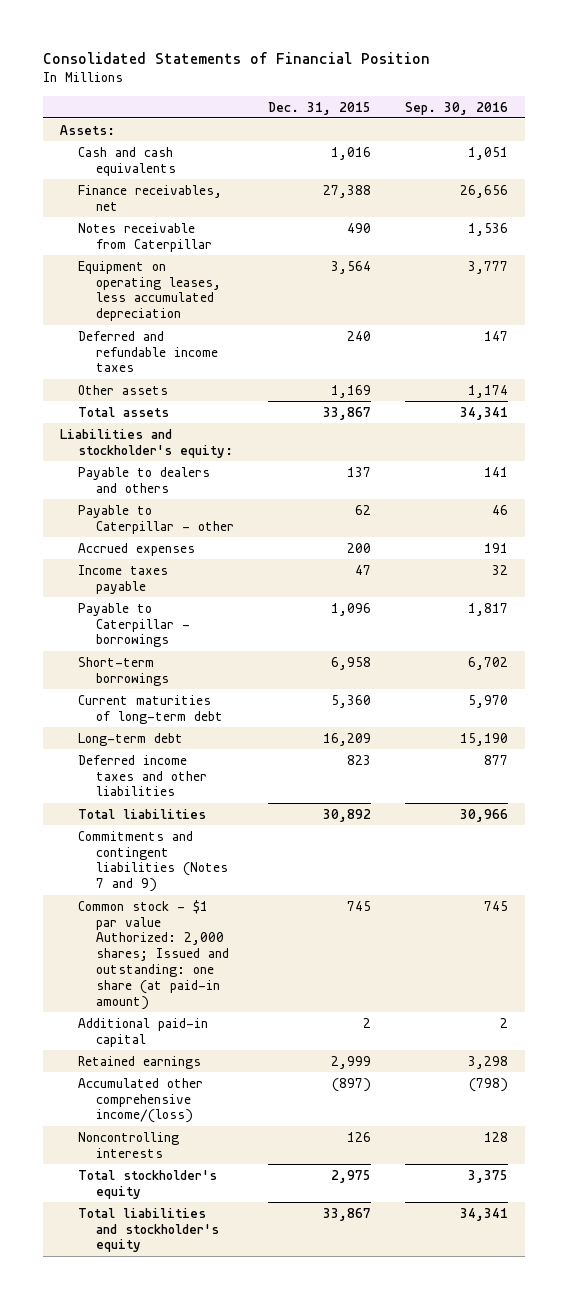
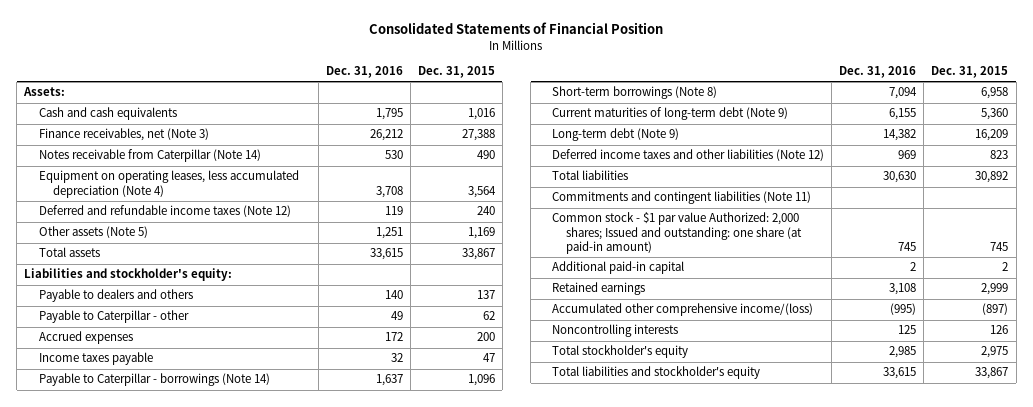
[404,101,508,115] Sep. 30, 2016 -> none
none -> [325,66,403,79] Dec. 31, 2016
[77,184,222,211] Finance receivables, net -> [38,128,209,142] Finance receivables, net (Note 3)
[77,222,213,252] Notes receivable from Caterpillar -> [38,149,261,163] Notes receivable from Caterpillar (Note 14)
[77,260,222,322] Equipment on operating leases, less accumulated depreciation -> [38,170,299,198] Equipment on operating leases, less accumulated depreciation (Note 4)
[77,330,219,373] Deferred and refundable income taxes -> [38,205,291,218] Deferred and refundable income taxes (Note 12)
[77,384,168,395] Other assets -> [38,226,148,239] Other assets (Note 5)
[77,602,191,648] Payable to Caterpillar - borrowings -> [38,373,270,387] Payable to Caterpillar - borrowings (Note 14)
[77,656,170,686] Short-term borrowings -> [552,86,718,100] Short-term borrowings (Note 8)
[77,694,224,724] Current maturities of long-term debt -> [552,107,789,121] Current maturities of long-term debt (Note 9)
[77,732,183,746] Long-term debt -> [552,128,680,142] Long-term debt (Note 9)
[77,754,208,797] Deferred income taxes and other liabilities -> [552,149,825,162] Deferred income taxes and other liabilities (Note 12)
[77,830,229,893] Commitments and contingent liabilities (Notes 7 and 9) -> [552,191,812,205] Commitments and contingent liabilities (Note 11)

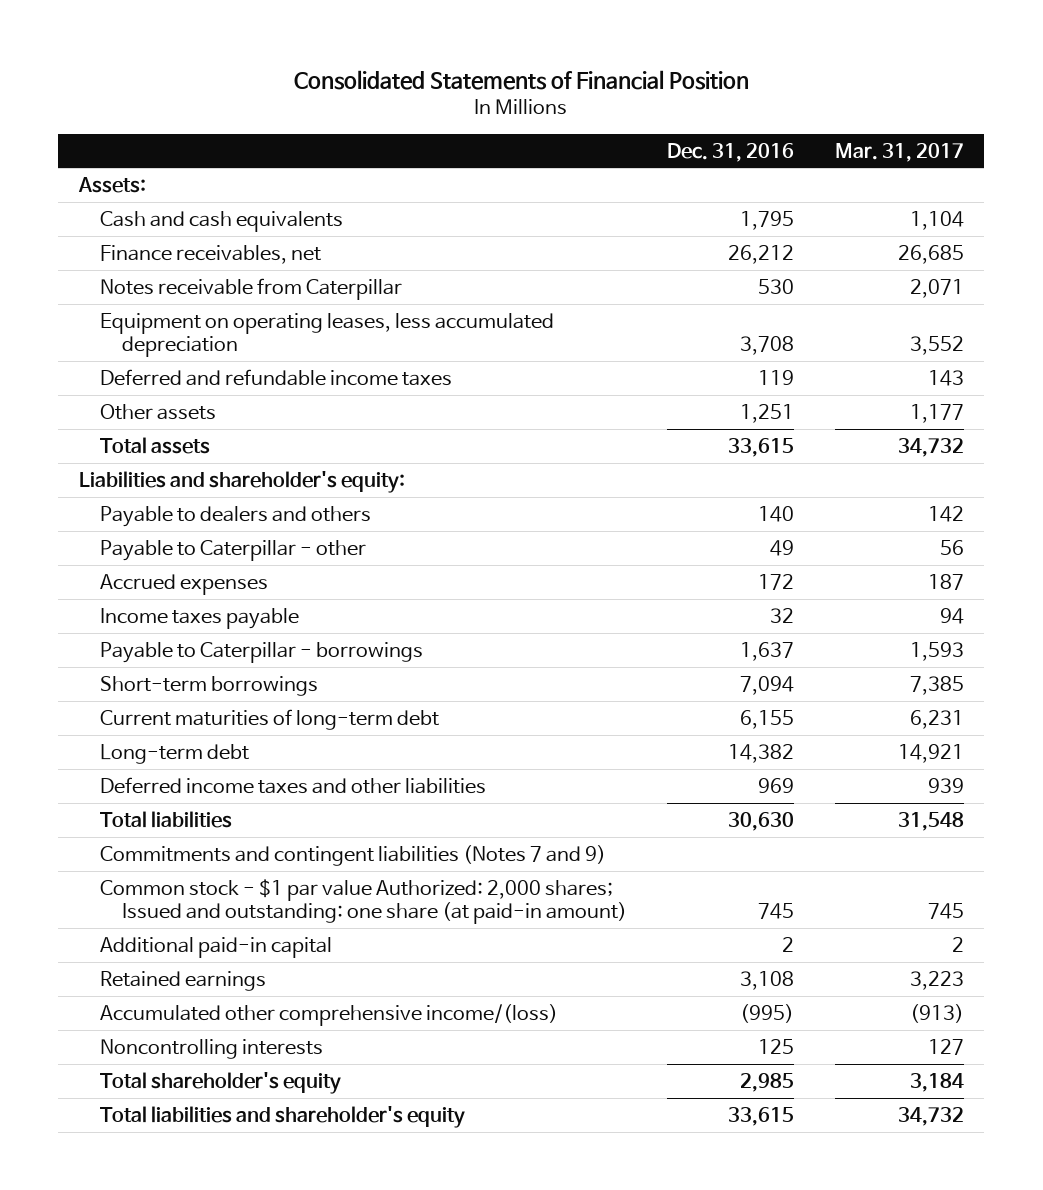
[417,66,495,79] Dec. 31, 2015 -> none
none -> [834,142,964,162] Mar. 31, 2017
[38,128,209,142] Finance receivables, net (Note 3) -> [100,244,322,264] Finance receivables, net
[38,149,261,163] Notes receivable from Caterpillar (Note 14) -> [100,277,403,300] Notes receivable from Caterpillar
[38,170,299,198] Equipment on operating leases, less accumulated depreciation (Note 4) -> [100,312,555,357] Equipment on operating leases, less accumulated depreciation
[38,205,291,218] Deferred and refundable income taxes (Note 12) -> [100,368,453,386] Deferred and refundable income taxes
[38,226,148,239] Other assets (Note 5) -> [100,403,217,420] Other assets
[24,268,233,282] Liabilities and stockholder's equity: -> [78,470,405,493] Liabilities and shareholder's equity:
[38,373,270,387] Payable to Caterpillar - borrowings (Note 14) -> [100,641,424,663] Payable to Caterpillar - borrowings
[552,86,718,100] Short-term borrowings (Note 8) -> [100,675,319,696] Short-term borrowings
[552,107,789,121] Current maturities of long-term debt (Note 9) -> [100,708,440,730] Current maturities of long-term debt
[552,128,680,142] Long-term debt (Note 9) -> [100,743,250,764] Long-term debt
[552,149,825,162] Deferred income taxes and other liabilities (Note 12) -> [100,776,487,794] Deferred income taxes and other liabilities
[552,191,812,205] Commitments and contingent liabilities (Note 11) -> [100,844,607,866] Commitments and contingent liabilities (Notes 7 and 9)
[552,345,689,359] Total stockholder's equity -> [100,1071,342,1094] Total shareholder's equity
[552,366,761,380] Total liabilities and stockholder's equity -> [100,1105,466,1128] Total liabilities and shareholder's equity

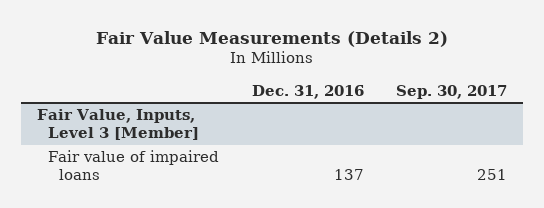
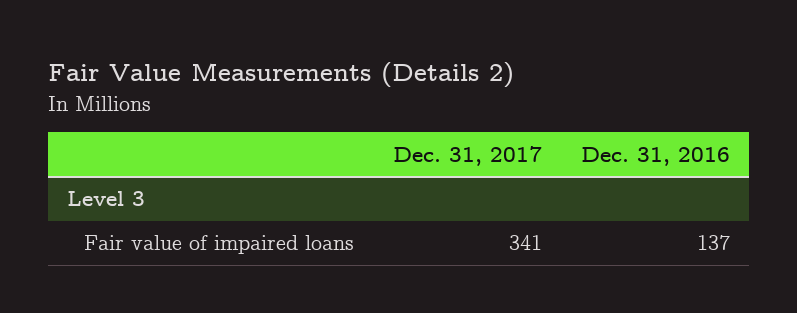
[396,84,508,99] Sep. 30, 2017 -> none
none -> [393,145,543,166] Dec. 31, 2017
[36,109,199,140] Fair Value, Inputs, Level 3 [Member] -> [67,191,146,207] Level 3

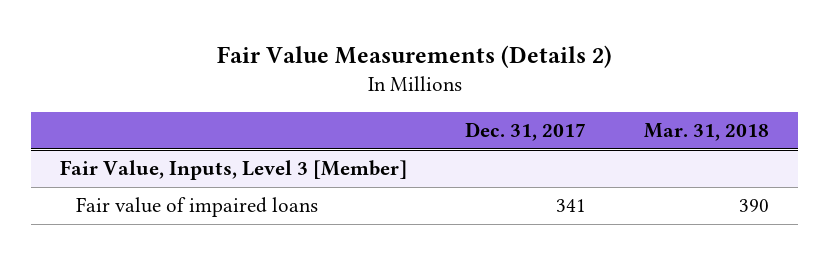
[581,146,731,166] Dec. 31, 2016 -> none
none -> [644,123,770,142] Mar. 31, 2018
[67,191,146,207] Level 3 -> [60,160,408,181] Fair Value, Inputs, Level 3 [Member]

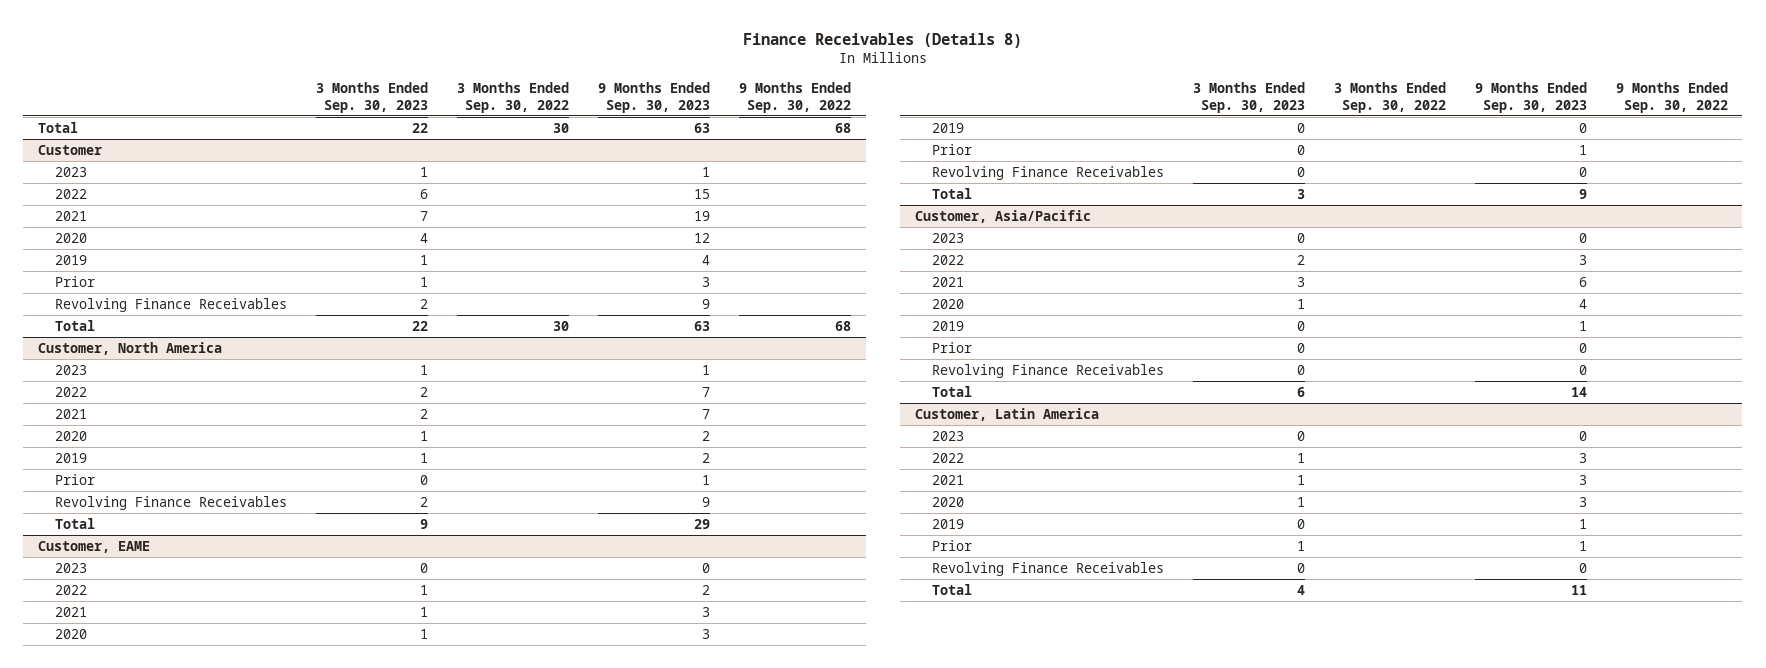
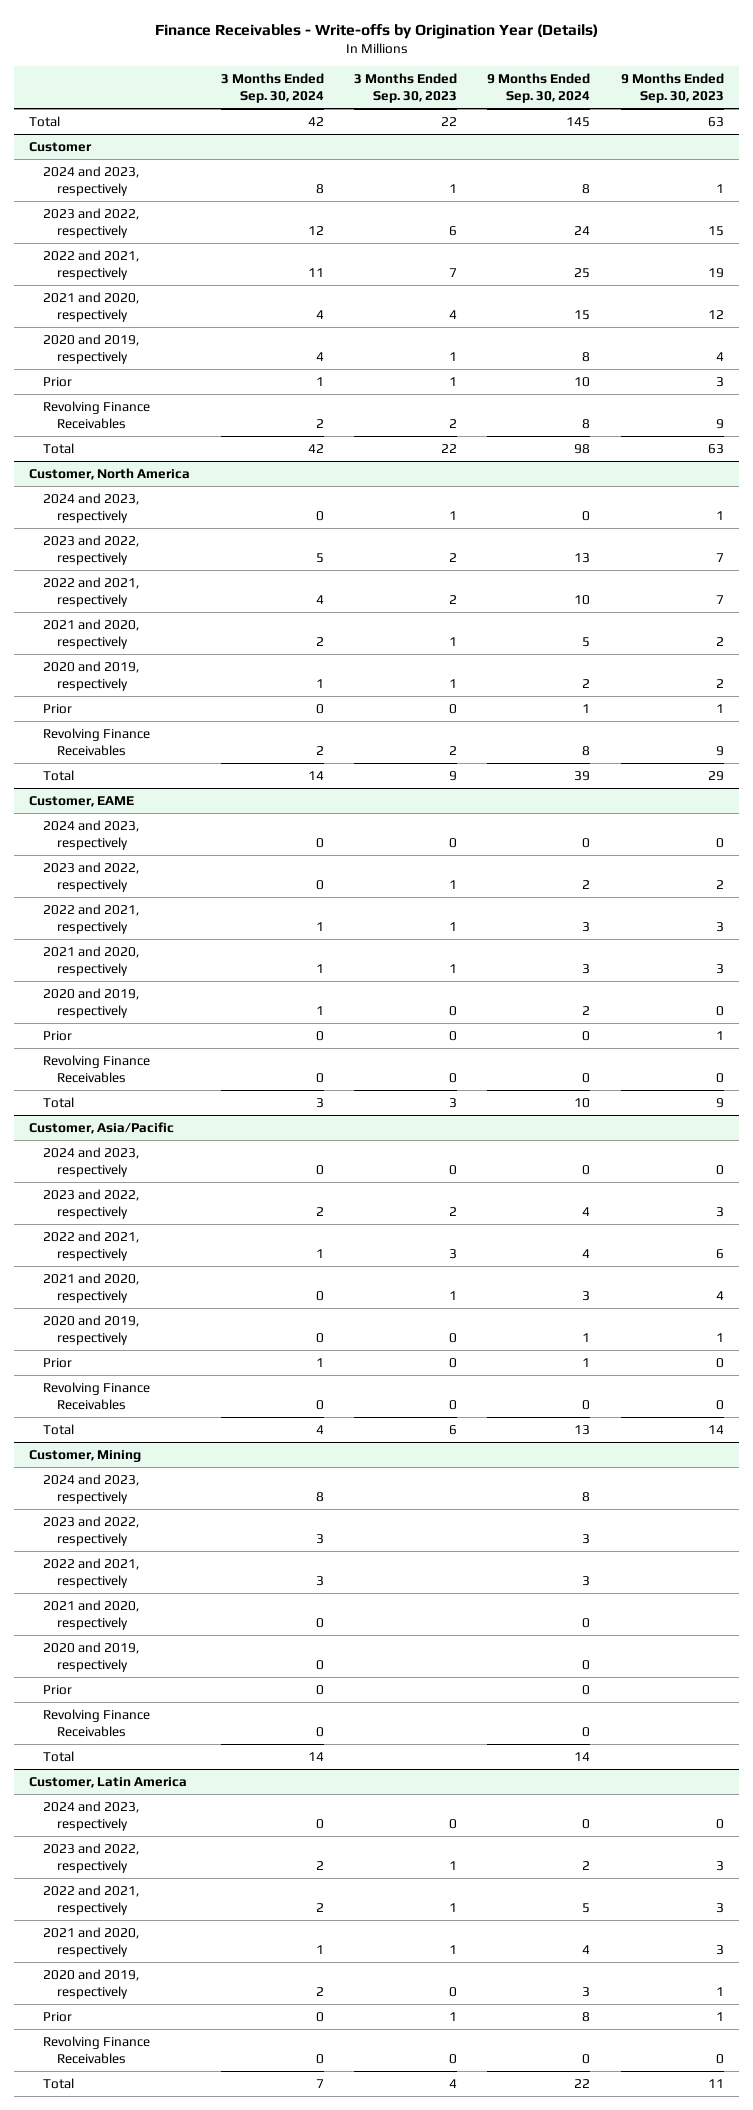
[742,32,1022,48] Finance Receivables (Details 8) -> [154,23,598,39] Finance Receivables - Write-offs by Origination Year (Details)
[457,81,570,113] 3 Months Ended Sep. 30, 2022 -> none
[739,81,852,113] 9 Months Ended Sep. 30, 2022 -> none
none -> [220,73,324,104] 3 Months Ended Sep. 30, 2024
none -> [487,73,591,104] 9 Months Ended Sep. 30, 2024
[55,166,88,177] 2023 -> [43,165,140,196] 2024 and 2023, respectively
[55,188,88,199] 2022 -> [43,207,140,238] 2023 and 2022, respectively
[55,210,88,221] 2021 -> [43,249,140,280] 2022 and 2021, respectively
[55,232,88,243] 2020 -> [43,291,140,322] 2021 and 2020, respectively
[55,254,88,265] 2019 -> [43,333,140,364] 2020 and 2019, respectively
[55,364,88,375] 2023 -> [43,492,140,523] 2024 and 2023, respectively
[55,386,88,397] 2022 -> [43,534,140,565] 2023 and 2022, respectively
[55,408,88,419] 2021 -> [43,576,140,607] 2022 and 2021, respectively
[55,430,88,441] 2020 -> [43,618,140,649] 2021 and 2020, respectively
[55,452,88,463] 2019 -> [43,660,140,691] 2020 and 2019, respectively
[55,562,88,573] 2023 -> [43,819,140,850] 2024 and 2023, respectively
[55,584,88,595] 2022 -> [43,861,140,892] 2023 and 2022, respectively
[55,606,88,617] 2021 -> [43,903,140,934] 2022 and 2021, respectively
[55,628,88,639] 2020 -> [43,945,140,976] 2021 and 2020, respectively
[931,122,964,133] 2019 -> [43,987,140,1018] 2020 and 2019, respectively
[931,232,964,243] 2023 -> [43,1146,140,1177] 2024 and 2023, respectively
[931,254,964,265] 2022 -> [43,1188,140,1219] 2023 and 2022, respectively
[931,276,964,287] 2021 -> [43,1230,140,1261] 2022 and 2021, respectively
[931,298,964,309] 2020 -> [43,1272,140,1303] 2021 and 2020, respectively
[931,320,964,331] 2019 -> [43,1314,140,1345] 2020 and 2019, respectively
none -> [29,1449,142,1462] Customer, Mining
none -> [43,1473,140,1504] 2024 and 2023, respectively
none -> [43,1515,140,1546] 2023 and 2022, respectively
none -> [43,1557,140,1588] 2022 and 2021, respectively
none -> [43,1599,140,1630] 2021 and 2020, respectively
none -> [43,1641,140,1672] 2020 and 2019, respectively
none -> [43,1684,73,1695] Prior
none -> [43,1708,151,1737] Revolving Finance Receivables
none -> [43,1750,75,1762] Total
[931,430,964,441] 2023 -> [43,1800,140,1831] 2024 and 2023, respectively
[931,452,964,463] 2022 -> [43,1842,140,1873] 2023 and 2022, respectively
[931,474,964,485] 2021 -> [43,1884,140,1915] 2022 and 2021, respectively
[931,496,964,507] 2020 -> [43,1926,140,1957] 2021 and 2020, respectively
[931,518,964,529] 2019 -> [43,1968,140,1999] 2020 and 2019, respectively

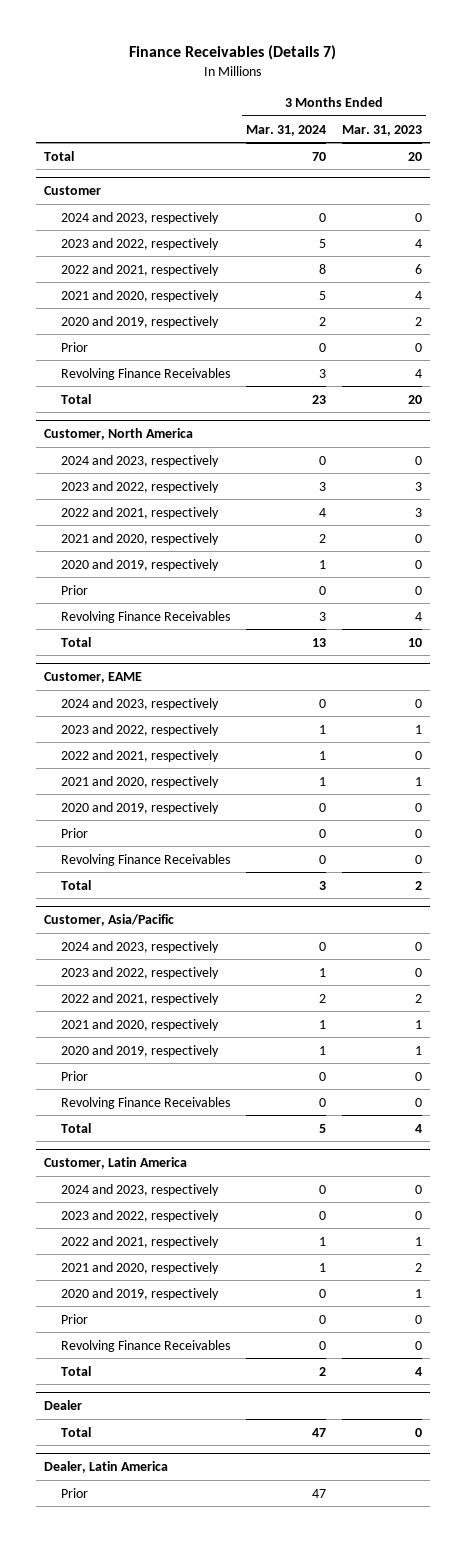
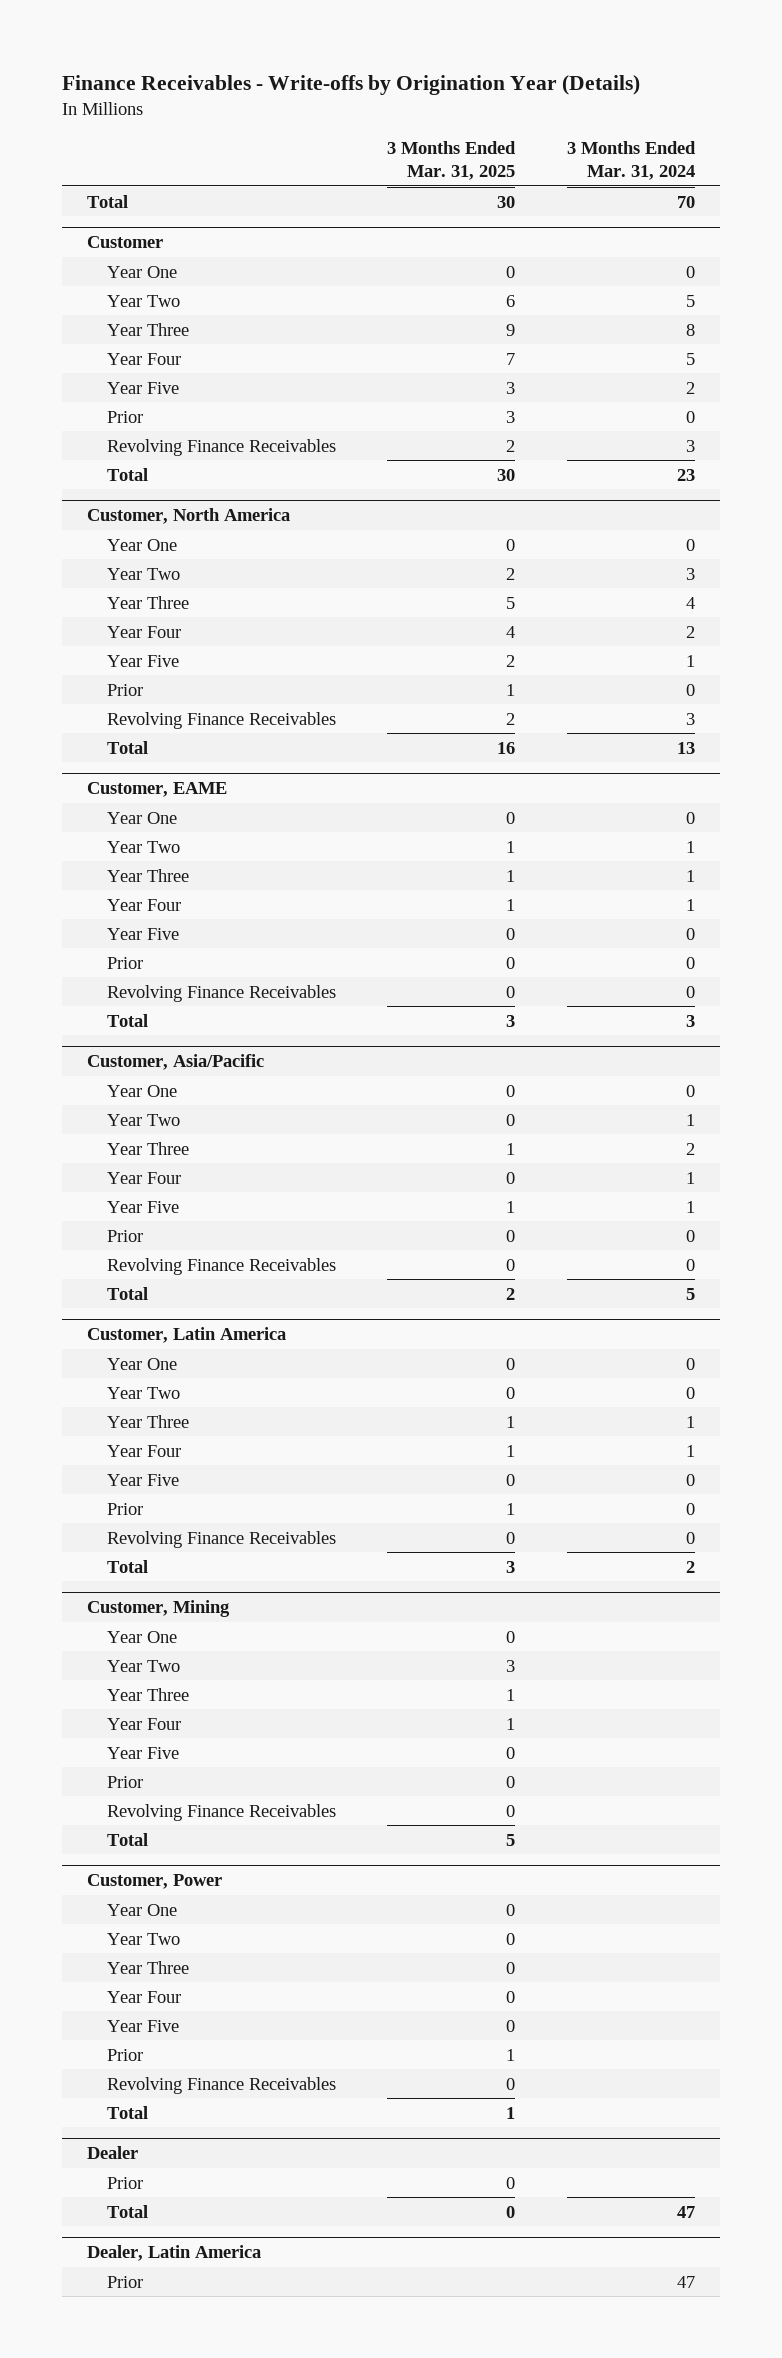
[128,45,336,61] Finance Receivables (Details 7) -> [61,75,640,96] Finance Receivables - Write-offs by Origination Year (Details)
[342,124,423,136] Mar. 31, 2023 -> none
none -> [387,141,517,181] 3 Months Ended Mar. 31, 2025
[61,211,220,224] 2024 and 2023, respectively -> [107,265,178,278] Year One
[61,237,220,250] 2023 and 2022, respectively -> [107,294,181,307] Year Two
[61,263,220,276] 2022 and 2021, respectively -> [107,322,190,336] Year Three
[61,289,220,302] 2021 and 2020, respectively -> [107,352,182,365] Year Four
[61,315,220,328] 2020 and 2019, respectively -> [107,381,180,394] Year Five
[61,454,220,467] 2024 and 2023, respectively -> [107,538,178,551] Year One
[61,480,220,493] 2023 and 2022, respectively -> [107,567,181,580] Year Two
[61,506,220,519] 2022 and 2021, respectively -> [107,595,190,609] Year Three
[61,532,220,545] 2021 and 2020, respectively -> [107,625,182,638] Year Four
[61,558,220,571] 2020 and 2019, respectively -> [107,654,180,667] Year Five
[61,697,220,710] 2024 and 2023, respectively -> [107,811,178,824] Year One
[61,723,220,736] 2023 and 2022, respectively -> [107,840,181,853] Year Two
[61,749,220,762] 2022 and 2021, respectively -> [107,868,190,882] Year Three
[61,775,220,788] 2021 and 2020, respectively -> [107,898,182,911] Year Four
[61,801,220,814] 2020 and 2019, respectively -> [107,927,180,940] Year Five
[61,940,220,953] 2024 and 2023, respectively -> [107,1084,178,1097] Year One
[61,966,220,979] 2023 and 2022, respectively -> [107,1113,181,1126] Year Two
[61,992,220,1005] 2022 and 2021, respectively -> [107,1141,190,1155] Year Three
[61,1018,220,1031] 2021 and 2020, respectively -> [107,1171,182,1184] Year Four
[61,1044,220,1057] 2020 and 2019, respectively -> [107,1200,180,1213] Year Five
[61,1183,220,1196] 2024 and 2023, respectively -> [107,1357,178,1370] Year One
[61,1209,220,1222] 2023 and 2022, respectively -> [107,1386,181,1399] Year Two
[61,1235,220,1248] 2022 and 2021, respectively -> [107,1414,190,1428] Year Three
[61,1261,220,1274] 2021 and 2020, respectively -> [107,1444,182,1457] Year Four
[61,1287,220,1300] 2020 and 2019, respectively -> [107,1473,180,1486] Year Five
none -> [87,1599,231,1617] Customer, Mining
none -> [107,1630,178,1643] Year One
none -> [107,1659,181,1672] Year Two
none -> [107,1687,190,1701] Year Three
none -> [107,1717,182,1730] Year Four
none -> [107,1746,180,1759] Year Five
none -> [107,1775,144,1788] Prior
none -> [107,1803,337,1821] Revolving Finance Receivables
none -> [107,1832,149,1846] Total
none -> [87,1873,223,1889] Customer, Power
none -> [107,1903,178,1916] Year One
none -> [107,1932,181,1945] Year Two
none -> [107,1960,190,1974] Year Three
none -> [107,1990,182,2003] Year Four
none -> [107,2019,180,2032] Year Five
none -> [107,2048,144,2061] Prior
none -> [107,2076,337,2094] Revolving Finance Receivables
none -> [107,2105,149,2119] Total
none -> [107,2176,144,2189] Prior

